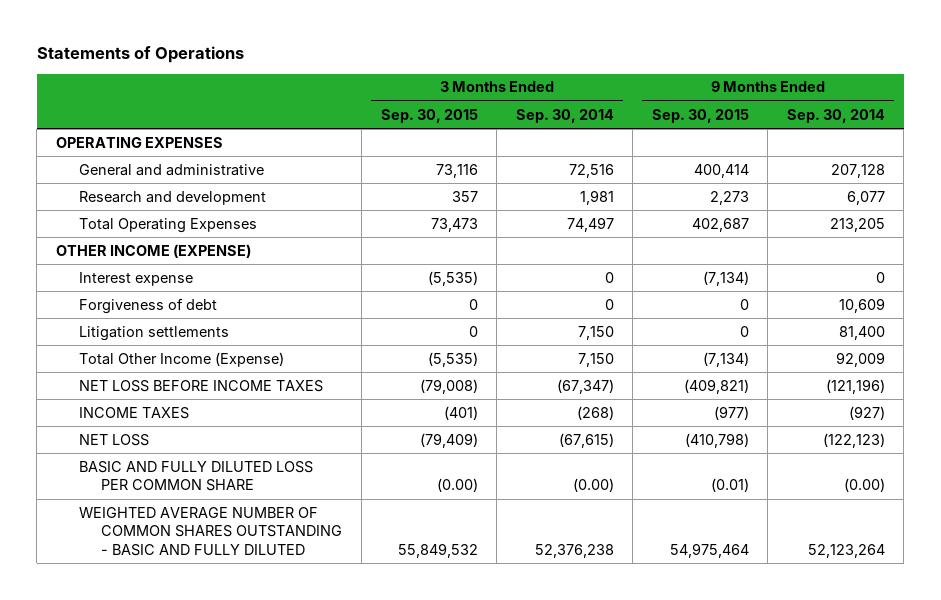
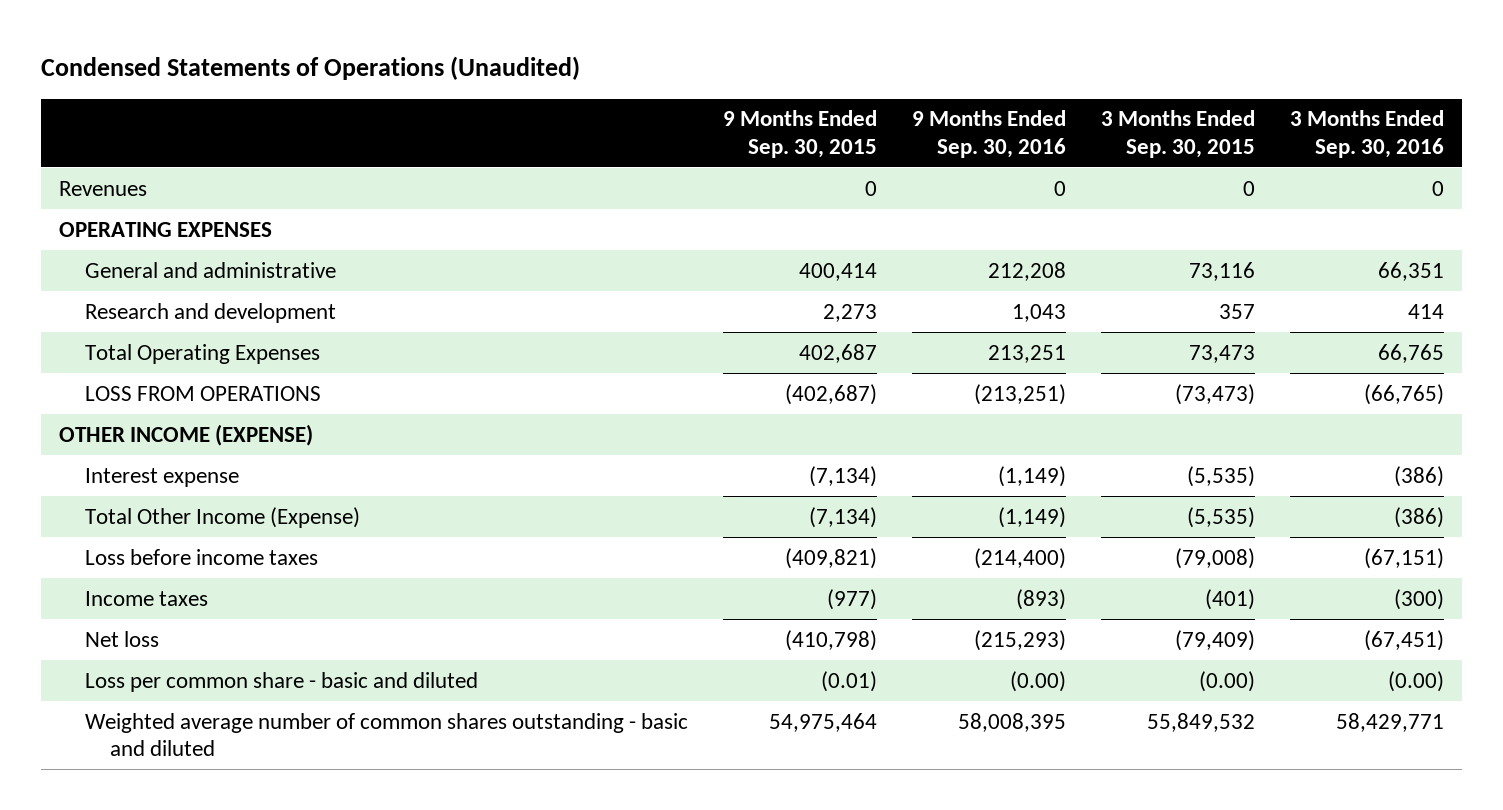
[36,46,244,64] Statements of Operations -> [41,56,581,81] Condensed Statements of Operations (Unaudited)
[515,108,614,123] Sep. 30, 2014 -> none
[786,108,885,123] Sep. 30, 2014 -> none
none -> [911,110,1066,158] 9 Months Ended Sep. 30, 2016
none -> [1290,110,1445,158] 3 Months Ended Sep. 30, 2016
none -> [59,180,148,196] Revenues
none -> [84,385,321,401] LOSS FROM OPERATIONS
[78,297,217,314] Forgiveness of debt -> none
[78,325,229,341] Litigation settlements -> none
[78,379,323,392] NET LOSS BEFORE INCOME TAXES -> [84,548,318,565] Loss before income taxes
[78,406,189,419] INCOME TAXES -> [84,590,208,606] Income taxes
[78,433,149,446] NET LOSS -> [84,630,159,647] Net loss
[78,460,313,492] BASIC AND FULLY DILUTED LOSS PER COMMON SHARE -> [84,671,478,692] Loss per common share - basic and diluted
[78,506,343,556] WEIGHTED AVERAGE NUMBER OF COMMON SHARES OUTSTANDING - BASIC AND FULLY DILUTED -> [84,712,688,756] Weighted average number of common shares outstanding - basic and diluted

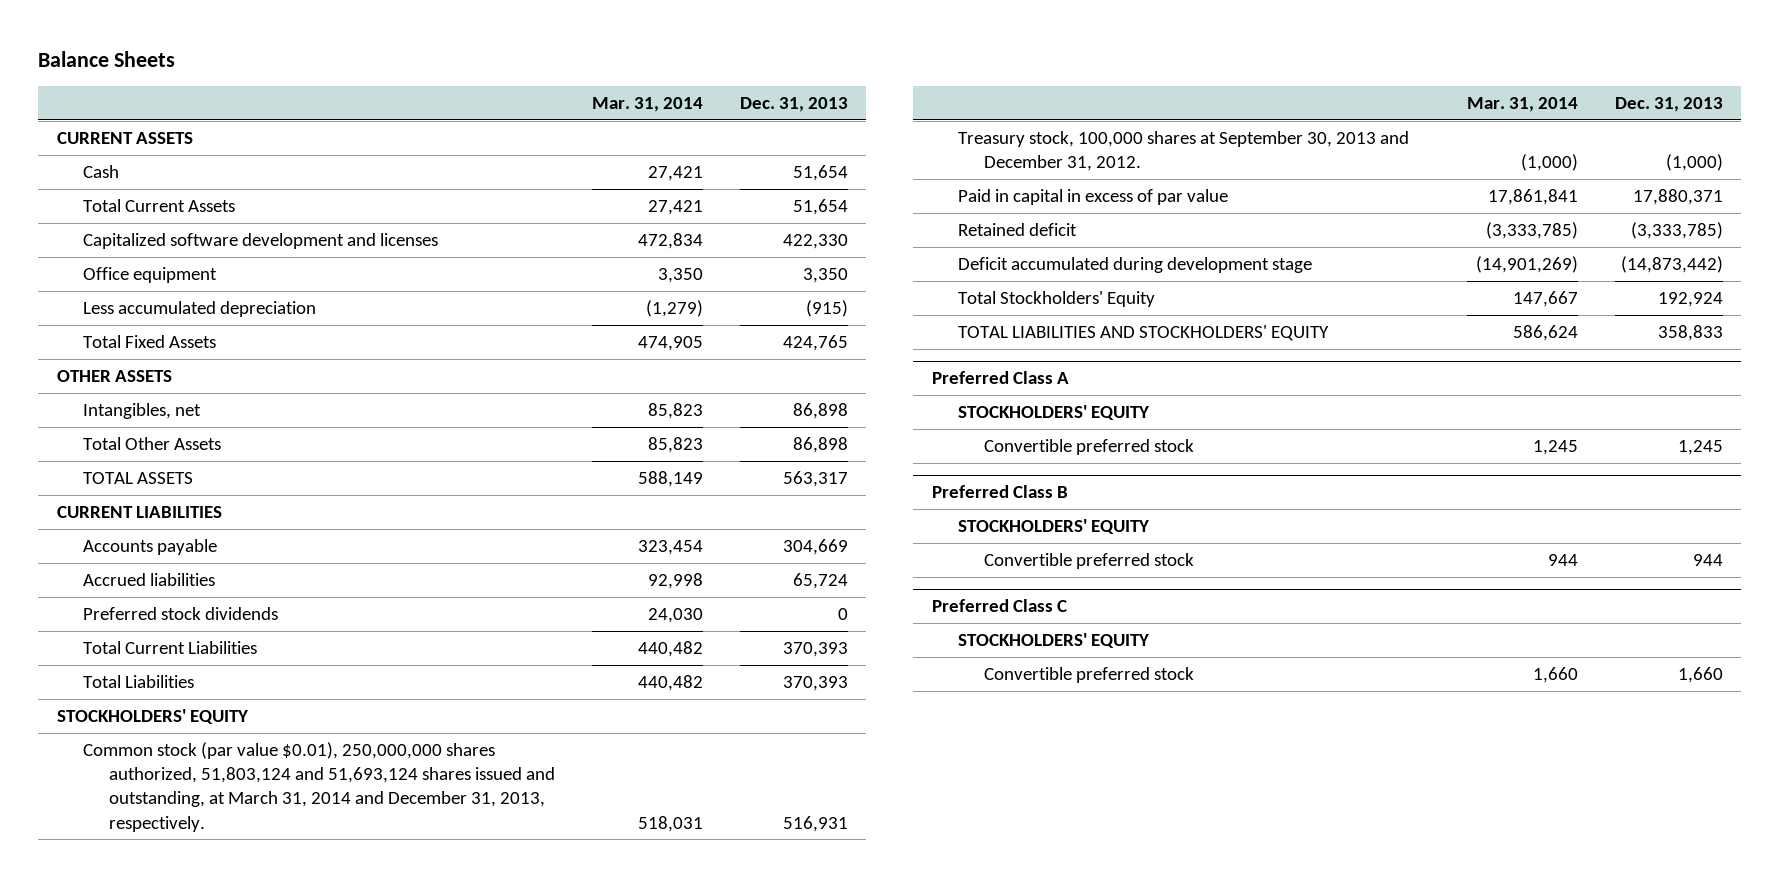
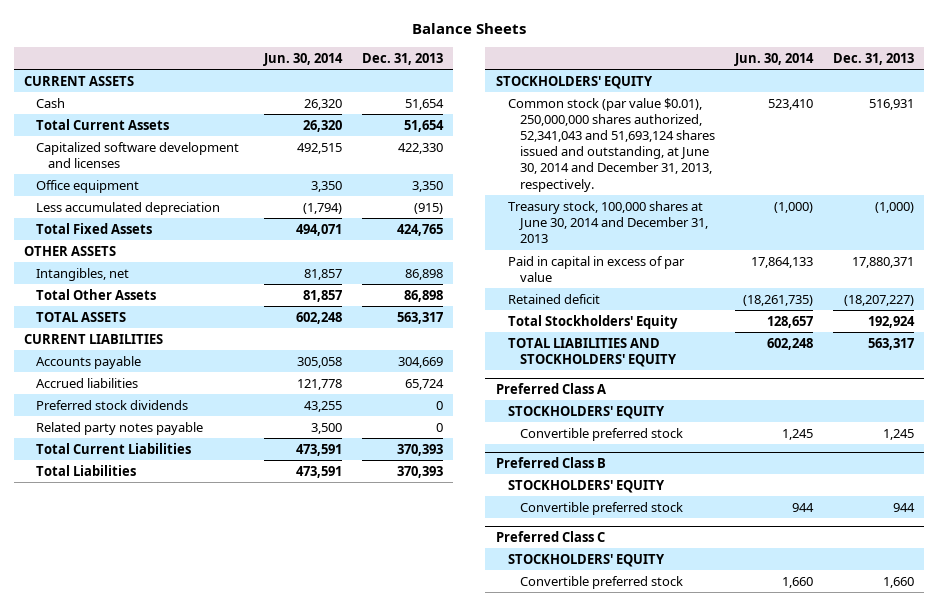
[592,97,704,113] Mar. 31, 2014 -> none
none -> [262,52,343,66] Jun. 30, 2014
none -> [36,421,204,435] Related party notes payable
[83,742,556,832] Common stock (par value $0.01), 250,000,000 shares authorized, 51,803,124 and 51,693,124 shares issued and outstanding, at March 31, 2014 and December 31, 2013, respectively. -> [507,97,715,192] Common stock (par value $0.01), 250,000,000 shares authorized, 52,341,043 and 51,693,124 shares issued and outstanding, at June 30, 2014 and December 31, 2013, respectively.
[957,131,1409,172] Treasury stock, 100,000 shares at September 30, 2013 and December 31, 2012. -> [507,200,708,244] Treasury stock, 100,000 shares at June 30, 2014 and December 31, 2013
[957,257,1312,274] Deficit accumulated during development stage -> none
[1630,222,1723,240] (3,333,785) -> [844,294,915,306] (18,207,227)
[1657,325,1723,342] 358,833 -> [868,337,915,350] 563,317

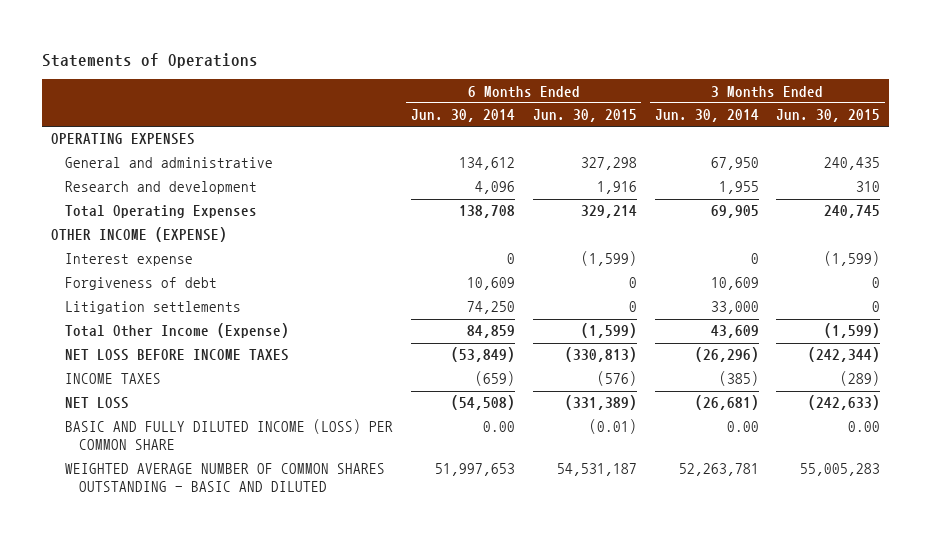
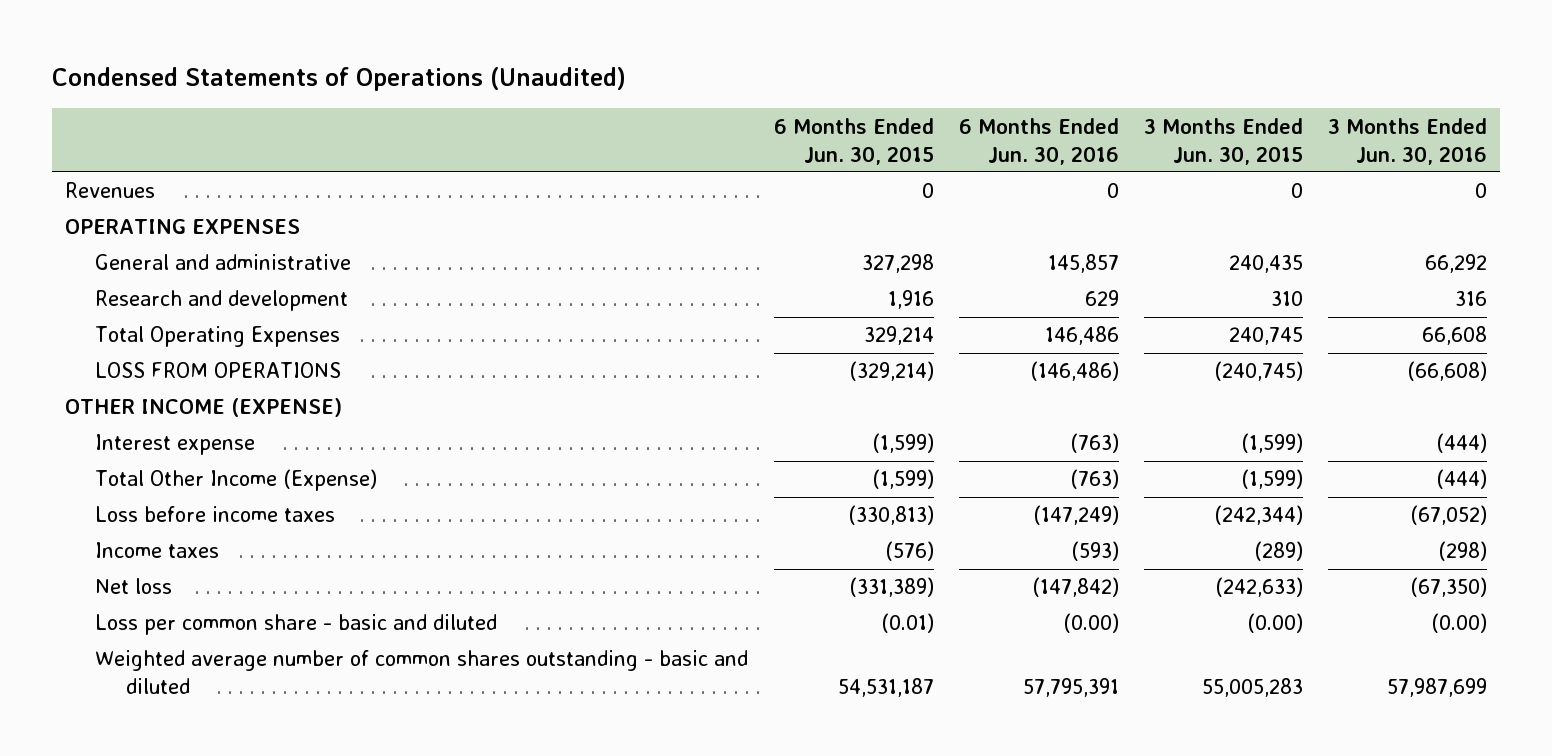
[42,52,259,68] Statements of Operations -> [52,67,627,92] Condensed Statements of Operations (Unaudited)
[410,109,515,123] Jun. 30, 2014 -> none
[654,109,759,123] Jun. 30, 2014 -> none
none -> [958,117,1119,165] 6 Months Ended Jun. 30, 2016
none -> [1328,117,1488,165] 3 Months Ended Jun. 30, 2016
none -> [64,182,155,199] Revenues
none -> [95,362,342,379] LOSS FROM OPERATIONS
[65,277,218,291] Forgiveness of debt -> none
[65,301,242,315] Litigation settlements -> none
[65,349,290,362] NET LOSS BEFORE INCOME TAXES -> [95,506,336,523] Loss before income taxes
[65,373,162,385] INCOME TAXES -> [95,542,220,559] Income taxes
[65,397,130,410] NET LOSS -> [95,578,173,595] Net loss
[65,419,394,451] BASIC AND FULLY DILUTED INCOME (LOSS) PER COMMON SHARE -> [95,614,498,636] Loss per common share - basic and diluted
[848,421,881,433] 0.00 -> [1247,613,1304,634] (0.00)
[65,463,386,493] WEIGHTED AVERAGE NUMBER OF COMMON SHARES OUTSTANDING - BASIC AND DILUTED -> [95,650,749,695] Weighted average number of common shares outstanding - basic and diluted

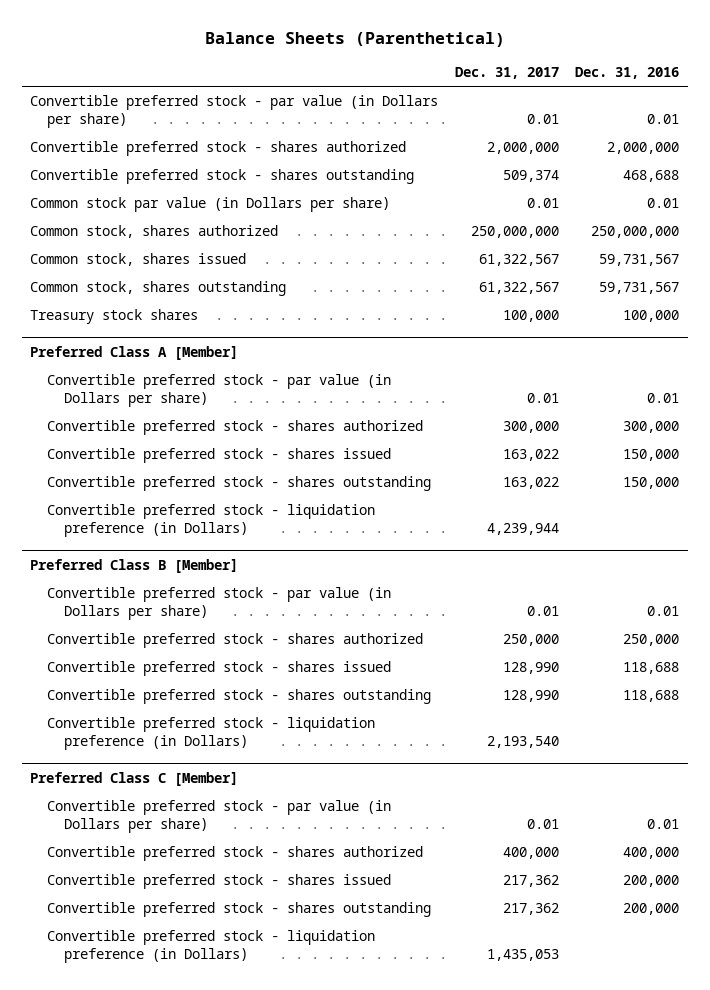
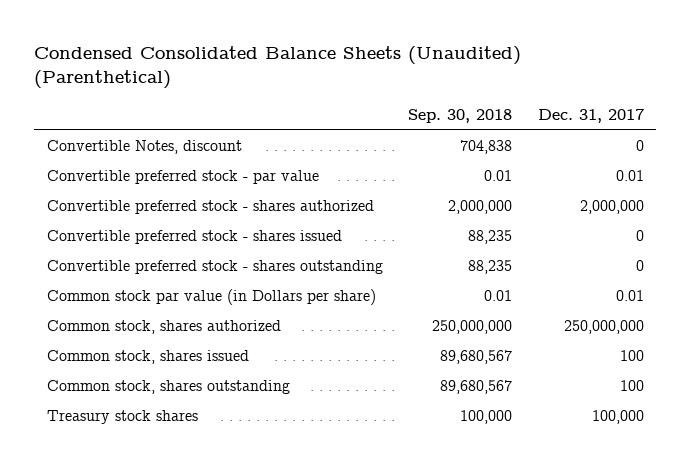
[204,31,505,47] Balance Sheets (Parenthetical) -> [34,45,522,90] Condensed Consolidated Balance Sheets (Unaudited) (Parenthetical)
[575,67,680,80] Dec. 31, 2016 -> none
none -> [408,108,513,123] Sep. 30, 2018
none -> [46,139,242,154] Convertible Notes, discount
[30,95,439,128] Convertible preferred stock - par value (in Dollars per share) -> [46,169,319,184] Convertible preferred stock - par value
none -> [46,229,342,244] Convertible preferred stock - shares issued
[502,170,559,183] 509,374 -> [635,259,644,271] 0
[478,254,559,267] 61,322,567 -> [619,349,644,361] 100
[478,282,559,295] 61,322,567 -> [619,379,644,391] 100
[30,346,239,361] Preferred Class A [Member] -> none
[47,374,392,407] Convertible preferred stock - par value (in Dollars per share) -> none
[47,420,424,436] Convertible preferred stock - shares authorized -> none
[47,448,392,464] Convertible preferred stock - shares issued -> none
[47,476,432,492] Convertible preferred stock - shares outstanding -> none
[47,504,376,537] Convertible preferred stock - liquidation preference (in Dollars) -> none
[30,559,239,574] Preferred Class B [Member] -> none
[47,587,392,620] Convertible preferred stock - par value (in Dollars per share) -> none
[47,633,424,649] Convertible preferred stock - shares authorized -> none
[47,661,392,677] Convertible preferred stock - shares issued -> none
[47,689,432,705] Convertible preferred stock - shares outstanding -> none
[47,717,376,750] Convertible preferred stock - liquidation preference (in Dollars) -> none
[30,772,239,787] Preferred Class C [Member] -> none
[47,800,392,833] Convertible preferred stock - par value (in Dollars per share) -> none
[47,846,424,862] Convertible preferred stock - shares authorized -> none
[47,874,392,890] Convertible preferred stock - shares issued -> none
[47,902,432,918] Convertible preferred stock - shares outstanding -> none
[47,930,376,963] Convertible preferred stock - liquidation preference (in Dollars) -> none

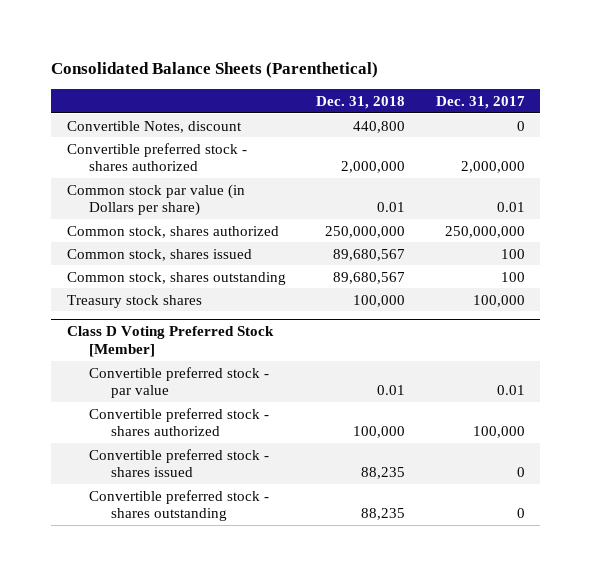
[34,45,522,90] Condensed Consolidated Balance Sheets (Unaudited) (Parenthetical) -> [51,62,379,79] Consolidated Balance Sheets (Parenthetical)
[408,108,513,123] Sep. 30, 2018 -> none
none -> [316,95,406,109] Dec. 31, 2018
[46,169,319,184] Convertible preferred stock - par value -> none
[46,229,342,244] Convertible preferred stock - shares issued -> none
[46,259,383,274] Convertible preferred stock - shares outstanding -> none
none -> [66,326,274,357] Class D Voting Preferred Stock [Member]
none -> [88,366,269,399] Convertible preferred stock - par value
none -> [88,407,269,437] Convertible preferred stock - shares authorized
none -> [88,448,269,478] Convertible preferred stock - shares issued
none -> [88,489,269,522] Convertible preferred stock - shares outstanding

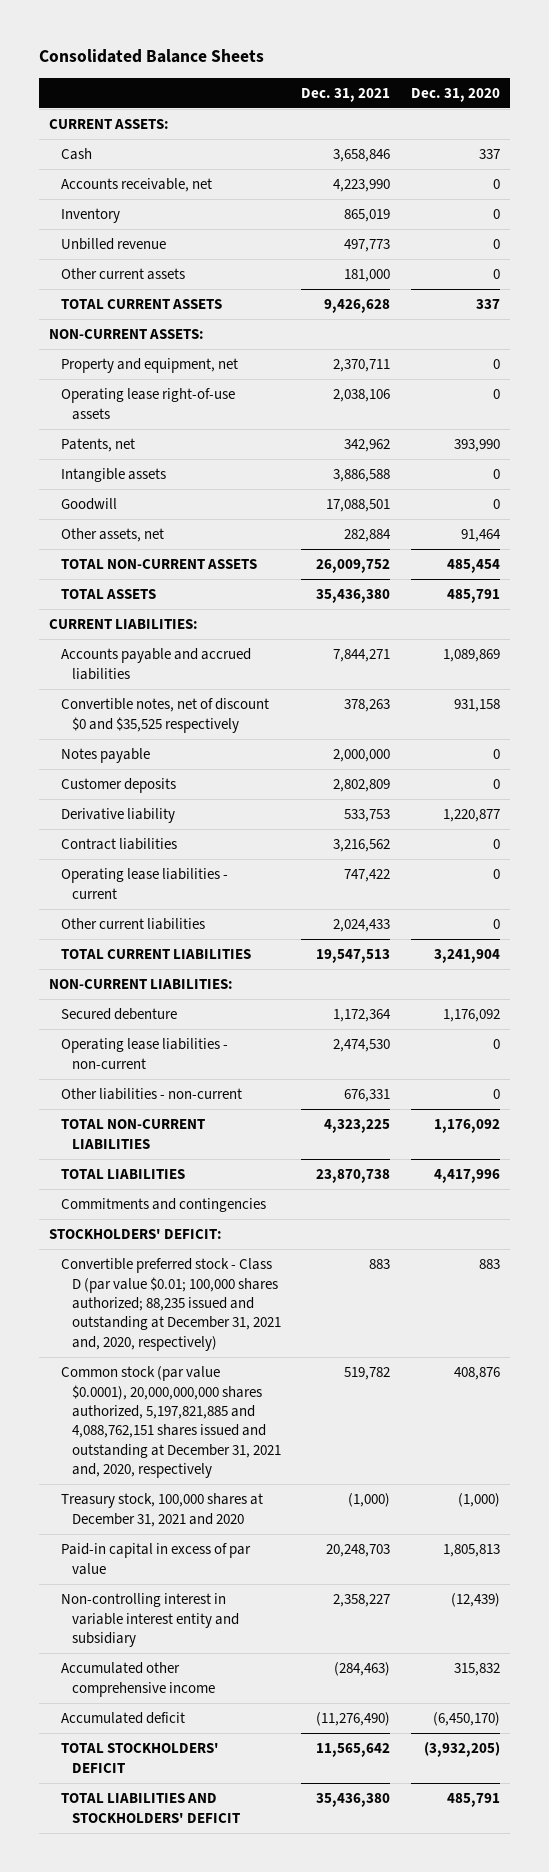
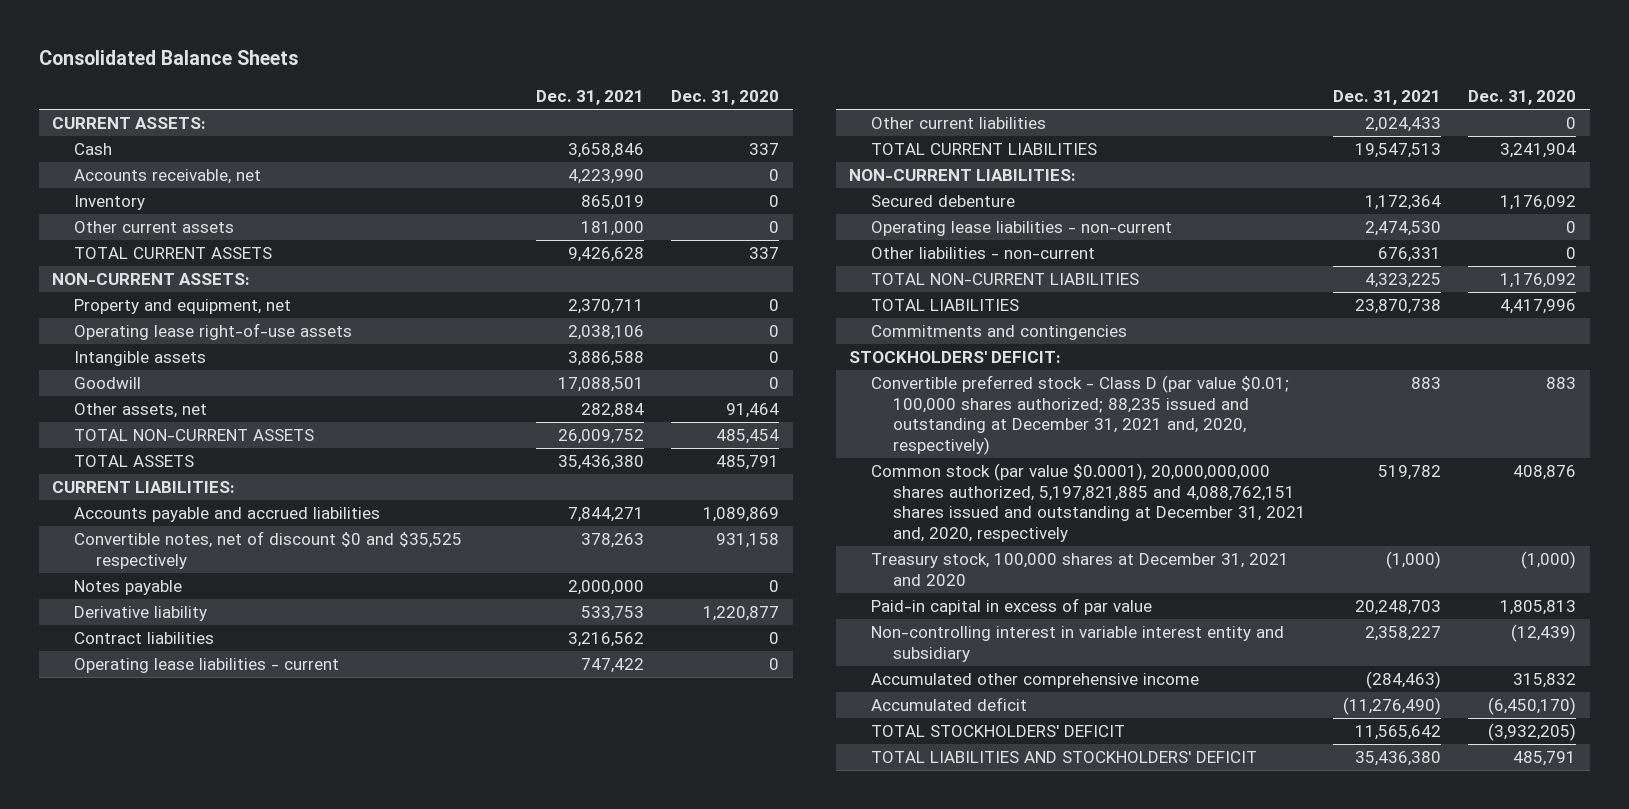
[60,238,166,251] Unbilled revenue -> none
[60,438,135,453] Patents, net -> none
[60,778,176,794] Customer deposits -> none

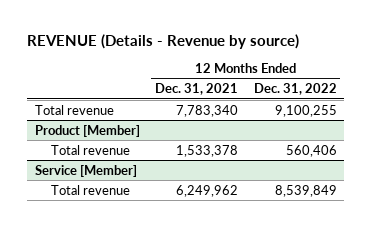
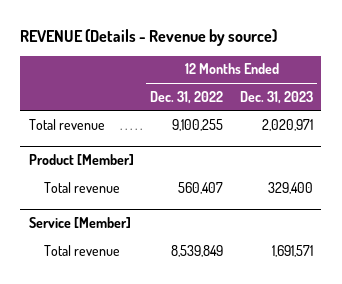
[155,83,239,96] Dec. 31, 2021 -> none
none -> [239,90,313,104] Dec. 31, 2023
[285,144,337,157] 560,406 -> [178,181,224,194] 560,407

